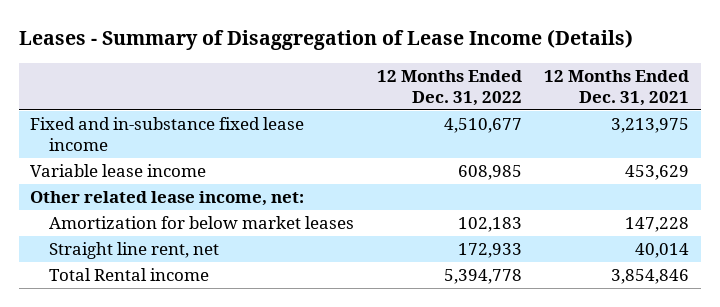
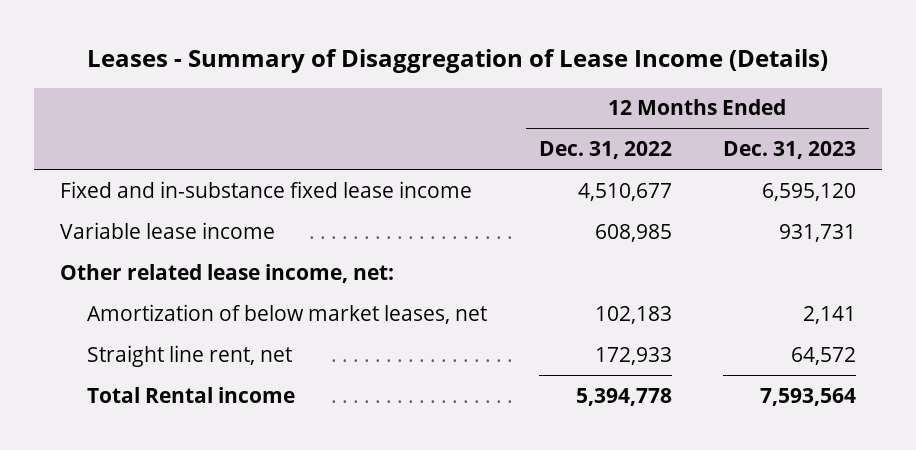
[544,69,690,106] 12 Months Ended Dec. 31, 2021 -> none
none -> [722,141,856,160] Dec. 31, 2023
[49,216,355,230] Amortization for below market leases -> [87,303,488,324] Amortization of below market leases, net

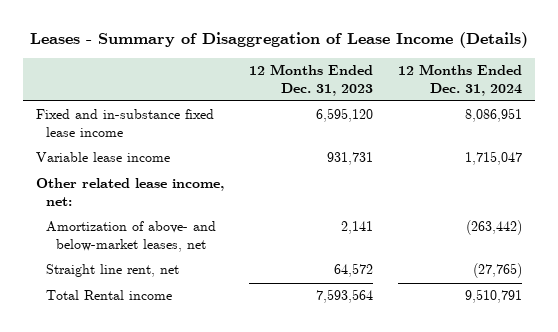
[538,141,672,160] Dec. 31, 2022 -> none
none -> [398,64,523,96] 12 Months Ended Dec. 31, 2024
[87,303,488,324] Amortization of below market leases, net -> [45,221,216,252] Amortization of above- and below-market leases, net

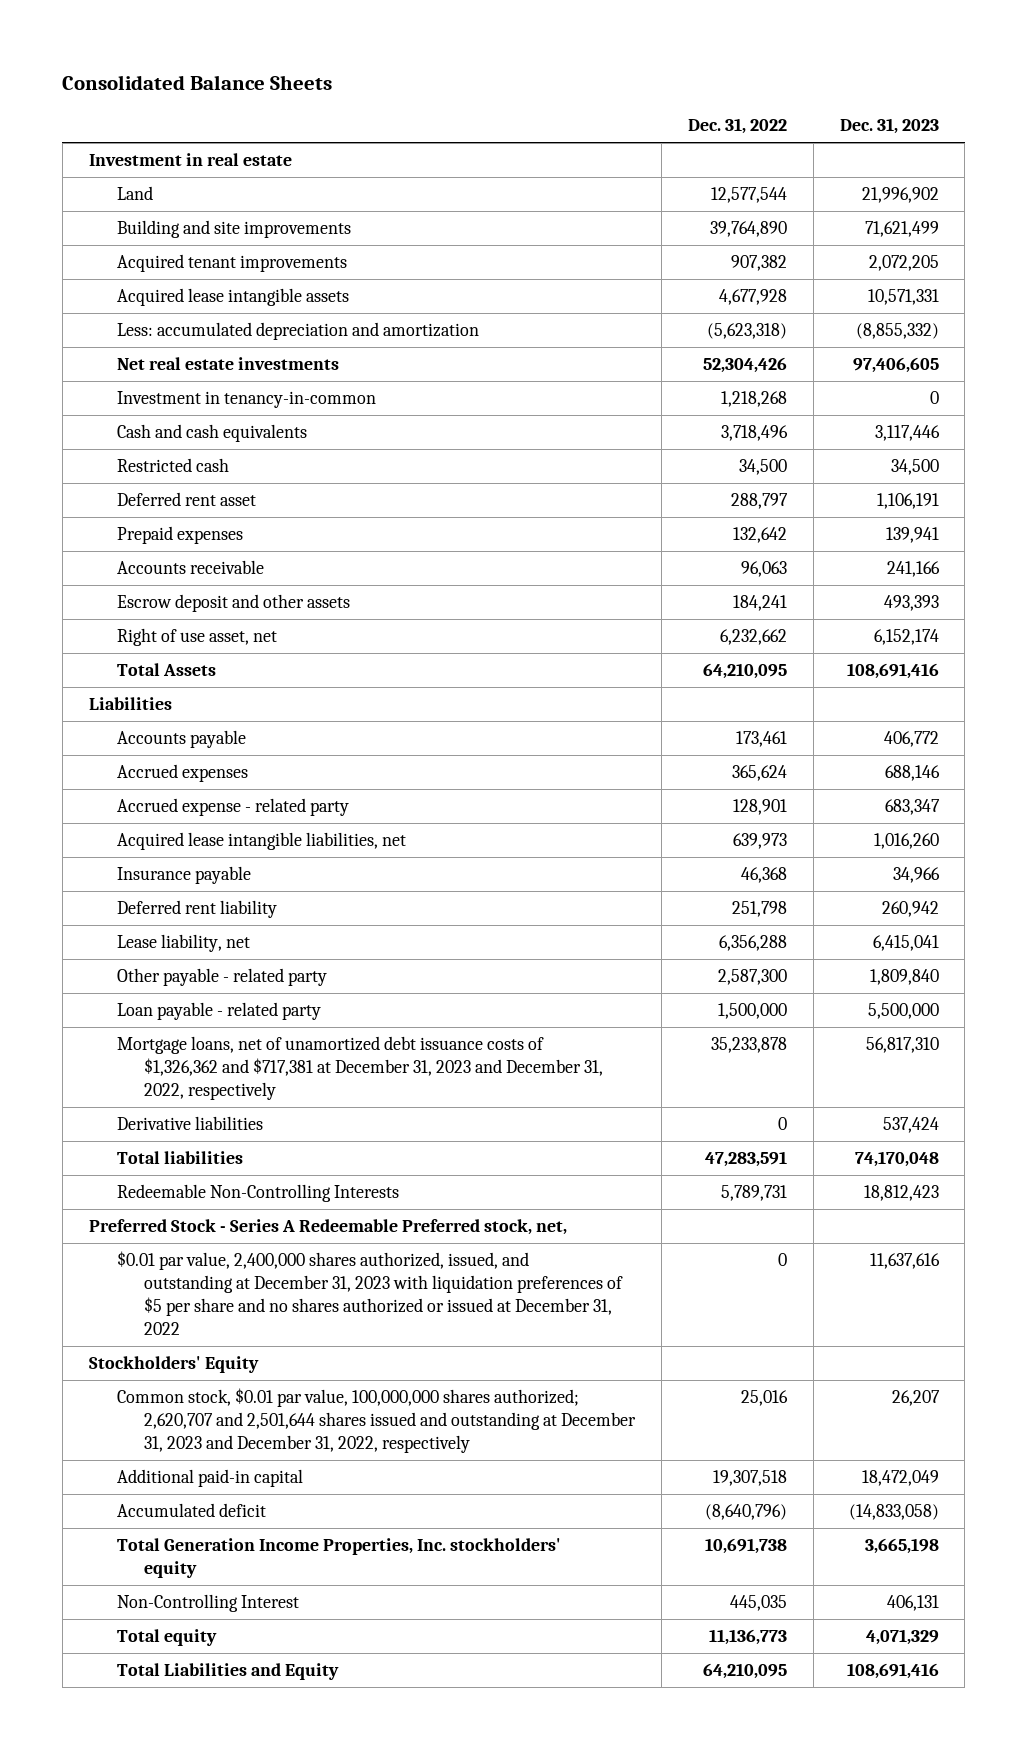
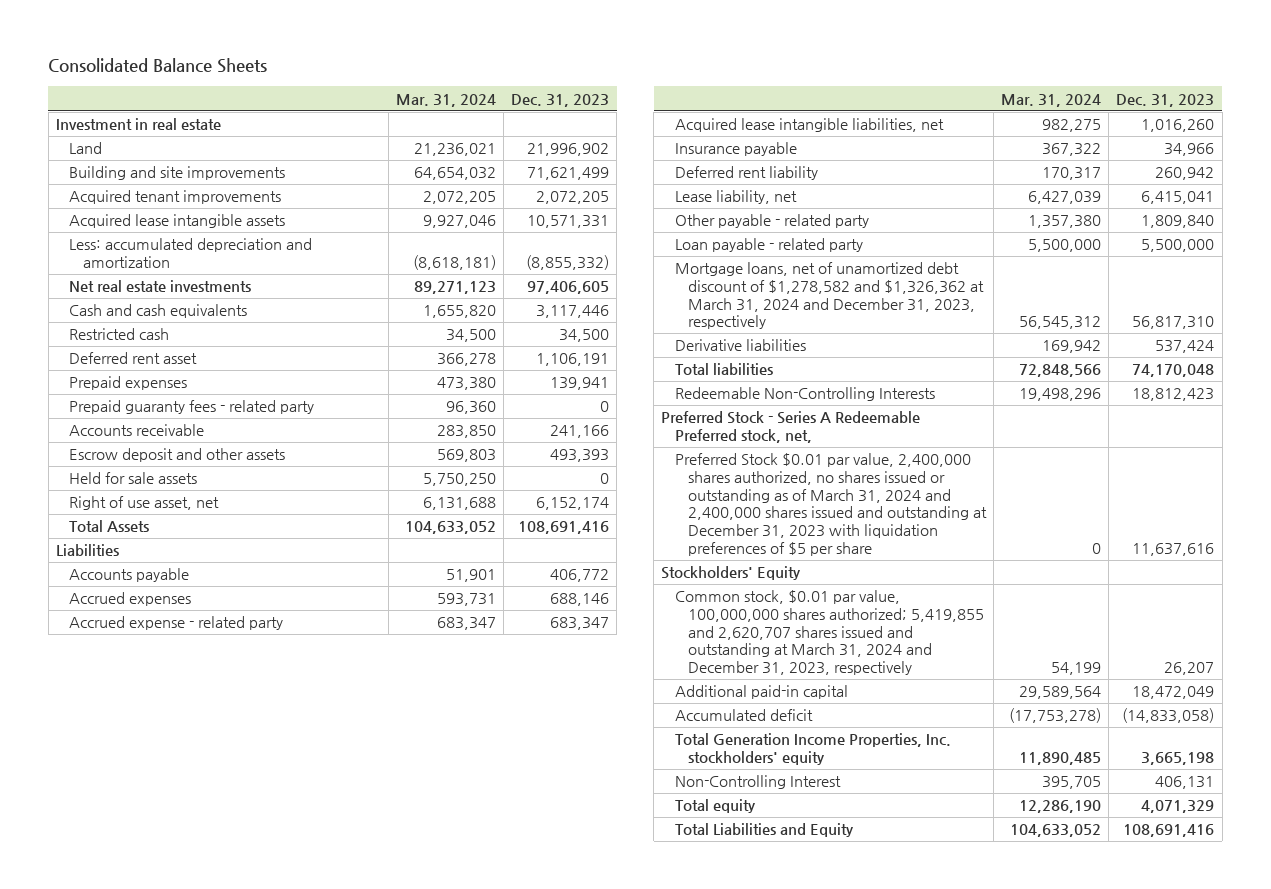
[688,118,788,135] Dec. 31, 2022 -> none
none -> [395,93,496,107] Mar. 31, 2024
[116,391,376,409] Investment in tenancy-in-common -> none
none -> [69,400,315,415] Prepaid guaranty fees - related party
none -> [69,472,198,485] Held for sale assets
[116,1036,604,1101] Mortgage loans, net of unamortized debt issuance costs of $1,326,362 and $717,381 at December 31, 2023 and December 31, 2022, respectively -> [674,262,984,330] Mortgage loans, net of unamortized debt discount of $1,278,582 and $1,326,362 at March 31, 2024 and December 31, 2023, respectively
[116,1251,624,1336] $0.01 par value, 2,400,000 shares authorized, issued, and outstanding at December 31, 2023 with liquidation preferences of $5 per share and no shares authorized or issued at December 31, 2022 -> [674,453,987,556] Preferred Stock $0.01 par value, 2,400,000 shares authorized, no shares issued or outstanding as of March 31, 2024 and 2,400,000 shares issued and outstanding at December 31, 2023 with liquidation preferences of $5 per share
[116,1388,637,1454] Common stock, $0.01 par value, 100,000,000 shares authorized; 2,620,707 and 2,501,644 shares issued and outstanding at December 31, 2023 and December 31, 2022, respectively -> [674,590,984,676] Common stock, $0.01 par value, 100,000,000 shares authorized; 5,419,855 and 2,620,707 shares issued and outstanding at March 31, 2024 and December 31, 2023, respectively

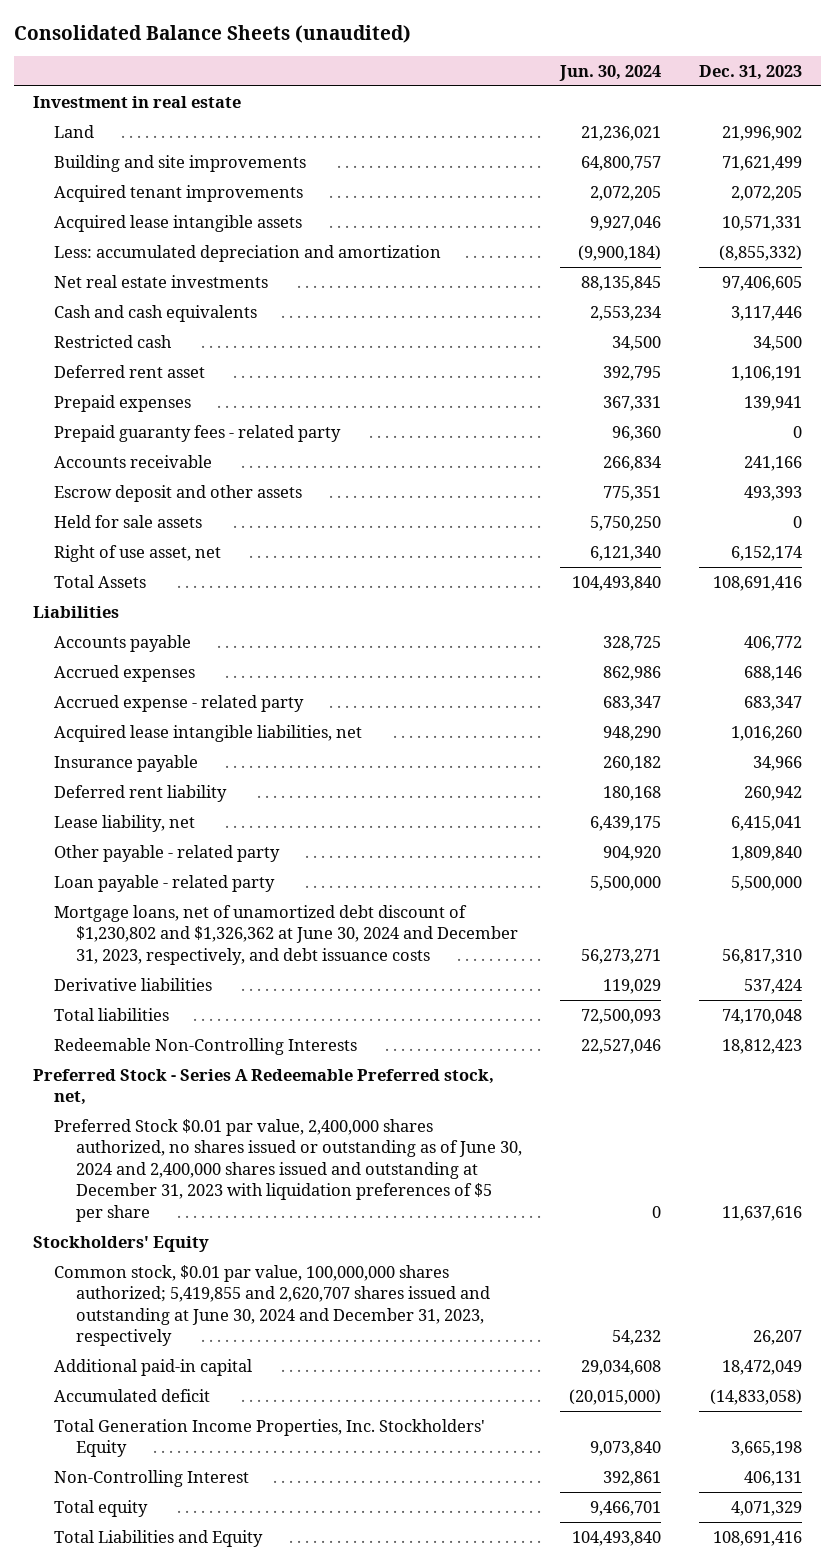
[48,58,268,74] Consolidated Balance Sheets -> [13,24,411,43] Consolidated Balance Sheets (unaudited)
[395,93,496,107] Mar. 31, 2024 -> none
none -> [558,64,661,81] Jun. 30, 2024
[674,262,984,330] Mortgage loans, net of unamortized debt discount of $1,278,582 and $1,326,362 at March 31, 2024 and December 31, 2023, respectively -> [54,904,519,965] Mortgage loans, net of unamortized debt discount of $1,230,802 and $1,326,362 at June 30, 2024 and December 31, 2023, respectively, and debt issuance costs
[674,453,987,556] Preferred Stock $0.01 par value, 2,400,000 shares authorized, no shares issued or outstanding as of March 31, 2024 and 2,400,000 shares issued and outstanding at December 31, 2023 with liquidation preferences of $5 per share -> [54,1118,523,1222] Preferred Stock $0.01 par value, 2,400,000 shares authorized, no shares issued or outstanding as of June 30, 2024 and 2,400,000 shares issued and outstanding at December 31, 2023 with liquidation preferences of $5 per share
[674,590,984,676] Common stock, $0.01 par value, 100,000,000 shares authorized; 5,419,855 and 2,620,707 shares issued and outstanding at March 31, 2024 and December 31, 2023, respectively -> [54,1264,491,1347] Common stock, $0.01 par value, 100,000,000 shares authorized; 5,419,855 and 2,620,707 shares issued and outstanding at June 30, 2024 and December 31, 2023, respectively
[674,733,951,766] Total Generation Income Properties, Inc. stockholders' equity -> [54,1418,486,1458] Total Generation Income Properties, Inc. Stockholders' Equity

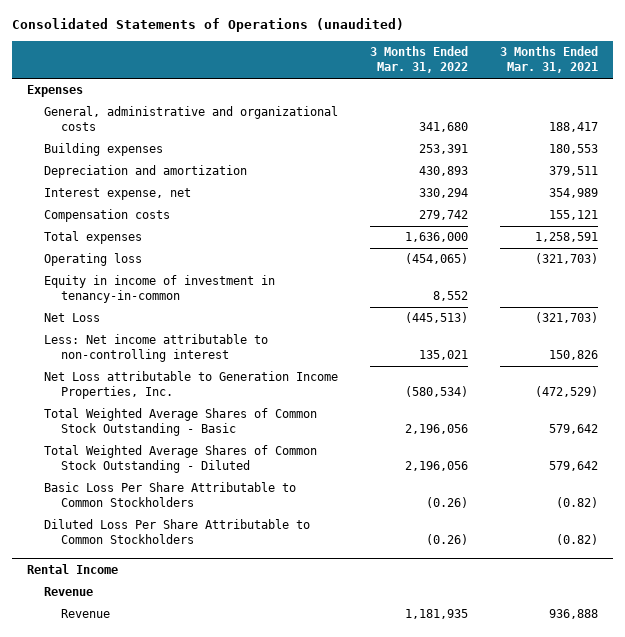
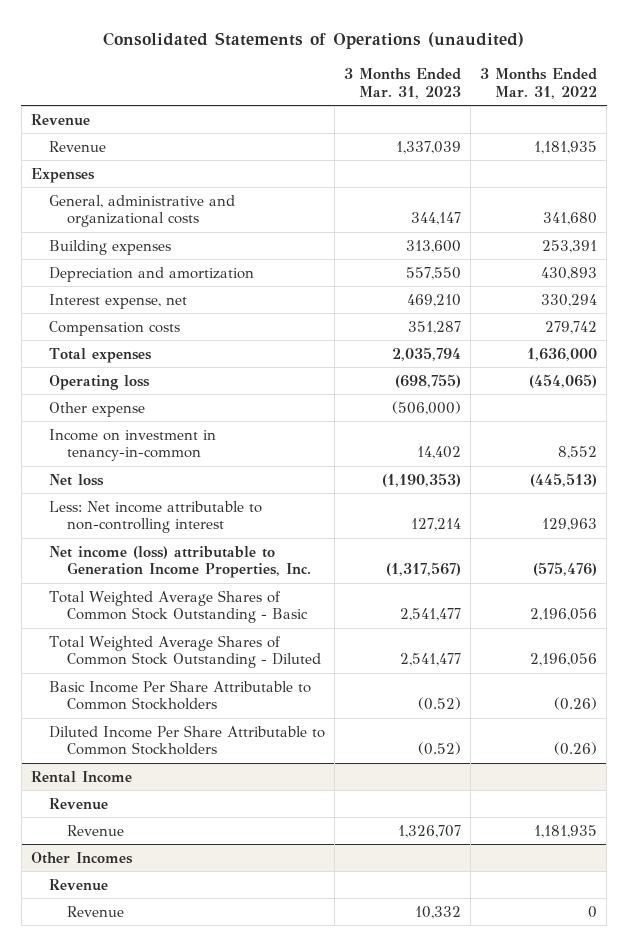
[499,46,598,74] 3 Months Ended Mar. 31, 2021 -> none
none -> [344,68,462,99] 3 Months Ended Mar. 31, 2023
none -> [30,113,90,126] Revenue
none -> [49,140,107,152] Revenue
none -> [49,401,146,417] Other expense
[44,275,276,304] Equity in income of investment in tenancy-in-common -> [49,428,217,462] Income on investment in tenancy-in-common
[44,313,101,323] Net Loss -> [49,473,105,486] Net loss
[418,350,468,361] 135,021 -> [542,518,598,532] 129,963
[44,371,339,400] Net Loss attributable to Generation Income Properties, Inc. -> [49,545,312,579] Net income (loss) attributable to Generation Income Properties, Inc.
[404,386,468,398] (580,534) -> [533,562,598,577] (575,476)
[44,482,297,508] Basic Loss Per Share Attributable to Common Stockholders -> [49,679,312,711] Basic Income Per Share Attributable to Common Stockholders
[44,519,311,545] Diluted Loss Per Share Attributable to Common Stockholders -> [49,724,326,756] Diluted Income Per Share Attributable to Common Stockholders
none -> [30,851,133,864] Other Incomes
none -> [49,878,109,891] Revenue
none -> [67,905,125,917] Revenue

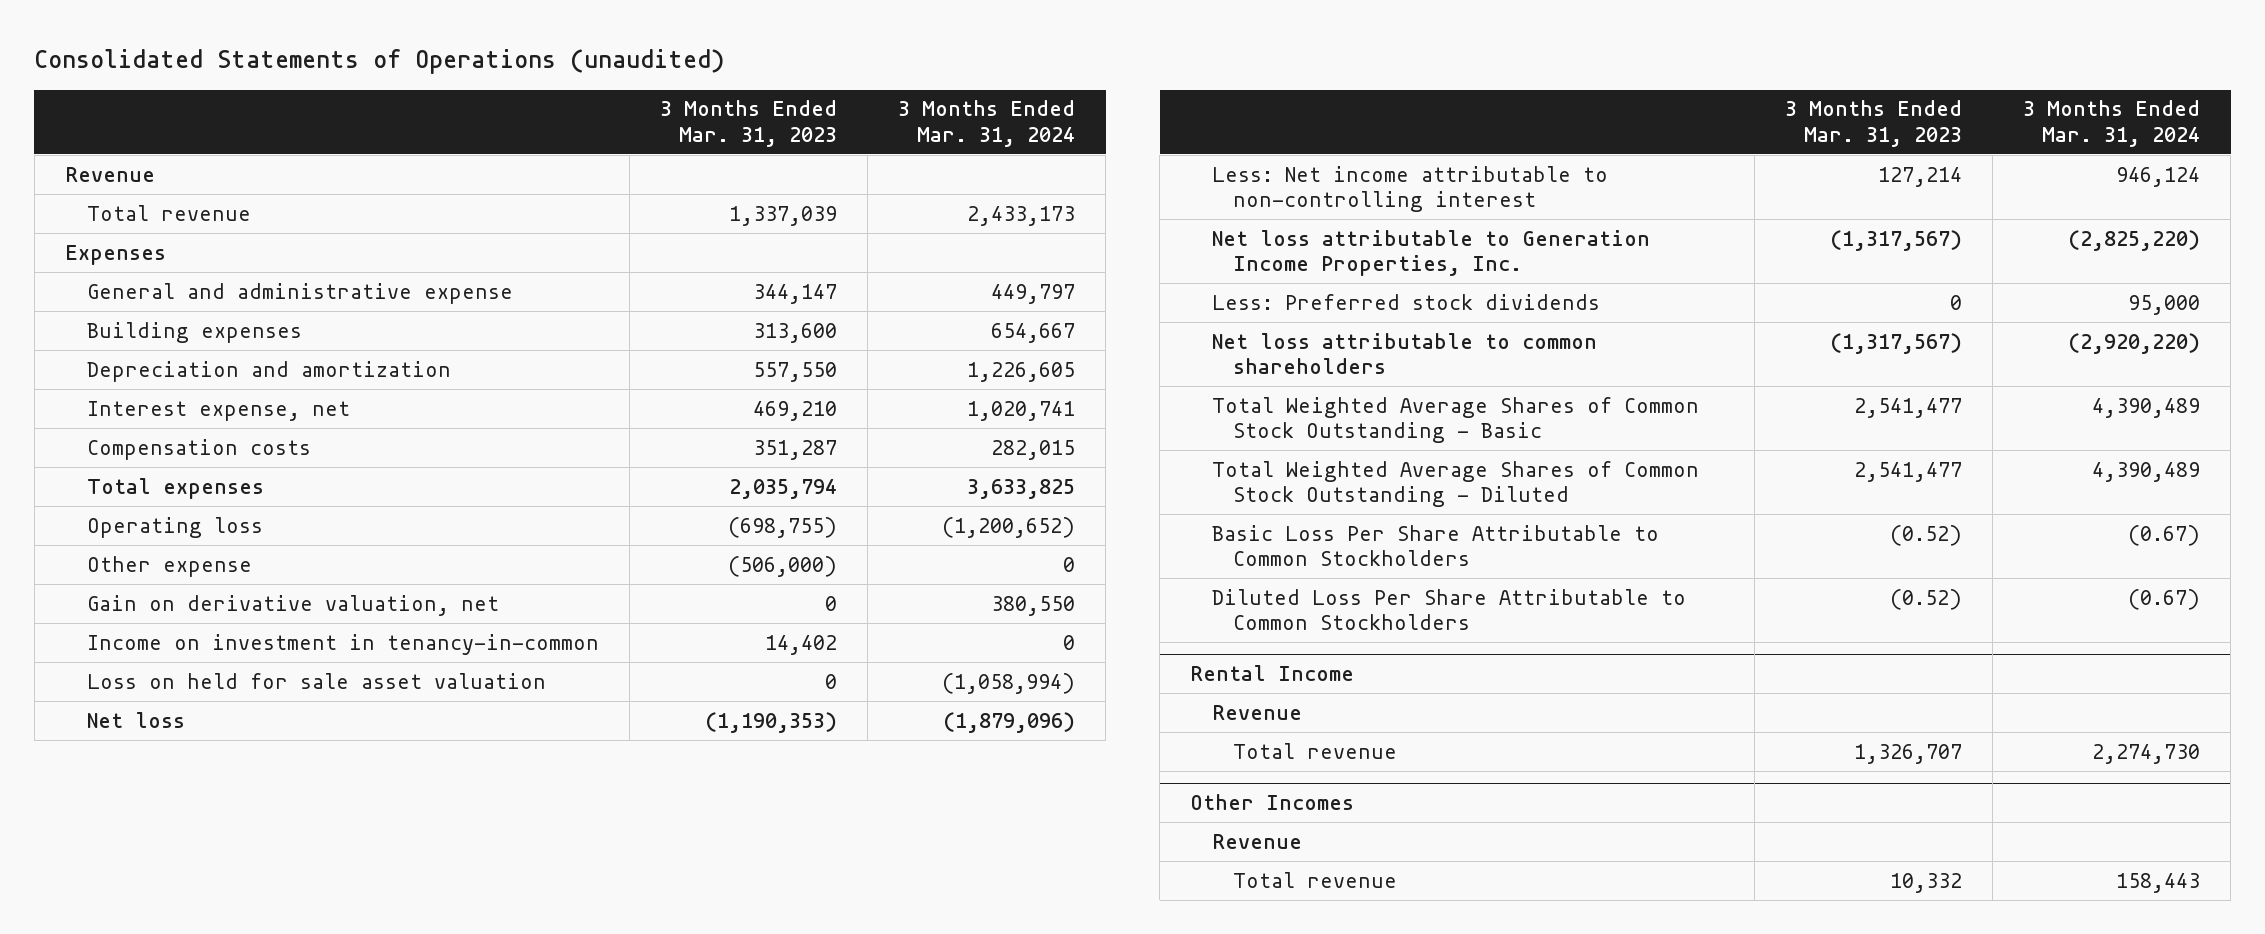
[480,68,598,99] 3 Months Ended Mar. 31, 2022 -> none
none -> [898,100,1076,147] 3 Months Ended Mar. 31, 2024
[49,140,107,152] Revenue -> [86,204,251,221] Total revenue
[49,194,236,228] General, administrative and organizational costs -> [86,282,513,304] General and administrative expense
none -> [86,594,499,616] Gain on derivative valuation, net
none -> [86,672,546,689] Loss on held for sale asset valuation
[49,545,312,579] Net income (loss) attributable to Generation Income Properties, Inc. -> [1211,229,1650,277] Net loss attributable to Generation Income Properties, Inc.
none -> [1211,293,1600,310] Less: Preferred stock dividends
none -> [1211,332,1597,375] Net loss attributable to common shareholders
[49,679,312,711] Basic Income Per Share Attributable to Common Stockholders -> [1211,524,1659,567] Basic Loss Per Share Attributable to Common Stockholders
[49,724,326,756] Diluted Income Per Share Attributable to Common Stockholders -> [1211,588,1686,631] Diluted Loss Per Share Attributable to Common Stockholders
[67,824,125,836] Revenue -> [1233,742,1398,759] Total revenue
[67,905,125,917] Revenue -> [1233,871,1398,888] Total revenue

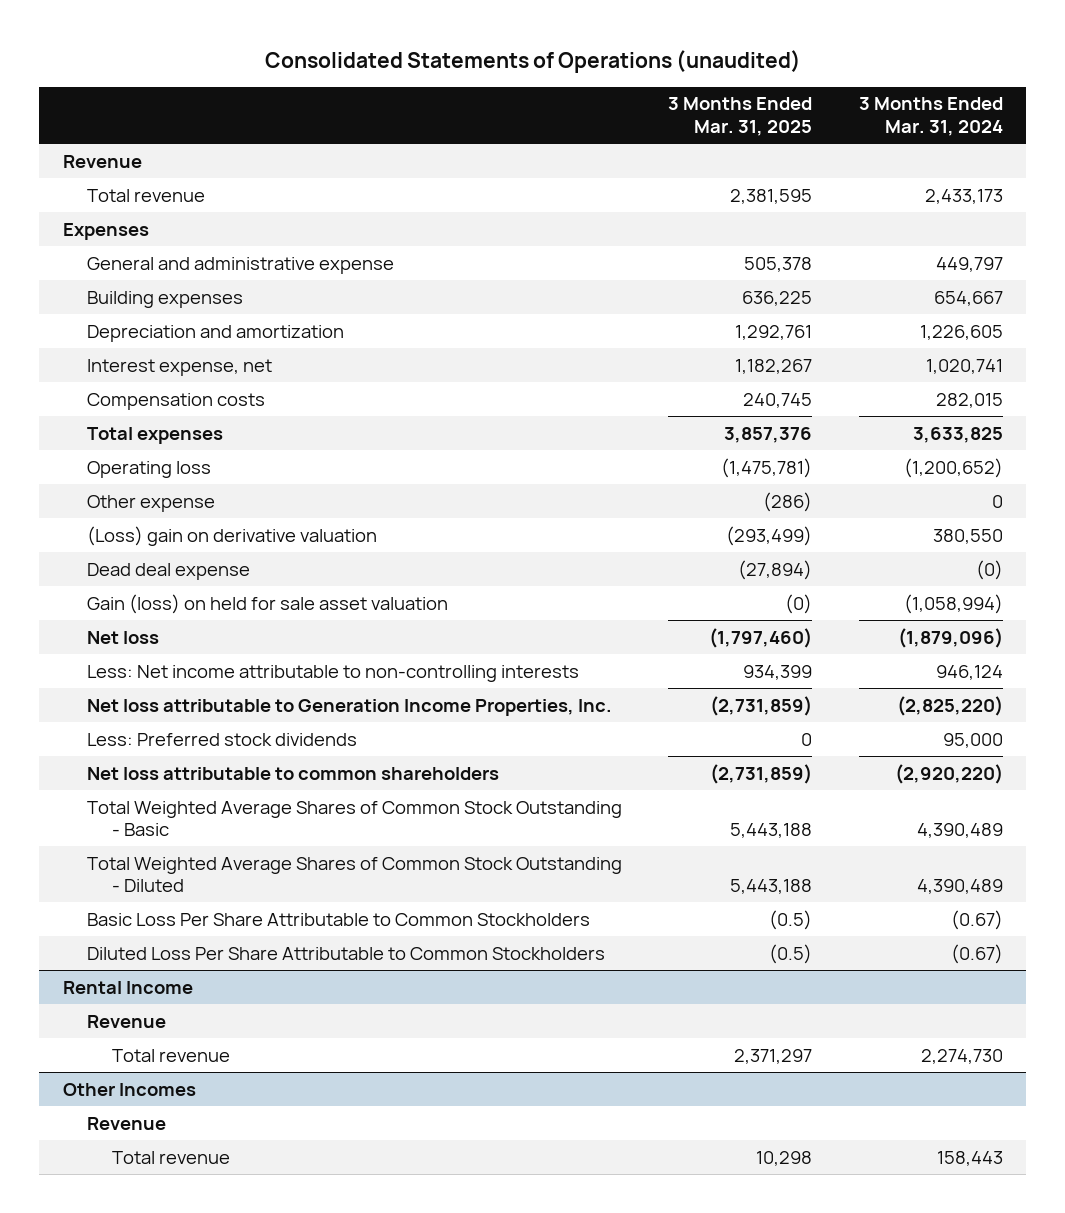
[659,100,837,147] 3 Months Ended Mar. 31, 2023 -> none
none -> [668,97,813,136] 3 Months Ended Mar. 31, 2025
[86,633,599,655] Income on investment in tenancy-in-common -> none
[86,594,499,616] Gain on derivative valuation, net -> [87,525,378,546] (Loss) gain on derivative valuation
none -> [87,562,251,580] Dead deal expense
[86,672,546,689] Loss on held for sale asset valuation -> [87,593,449,614] Gain (loss) on held for sale asset valuation
[1211,165,1608,213] Less: Net income attributable to non-controlling interest -> [87,664,580,682] Less: Net income attributable to non-controlling interests

